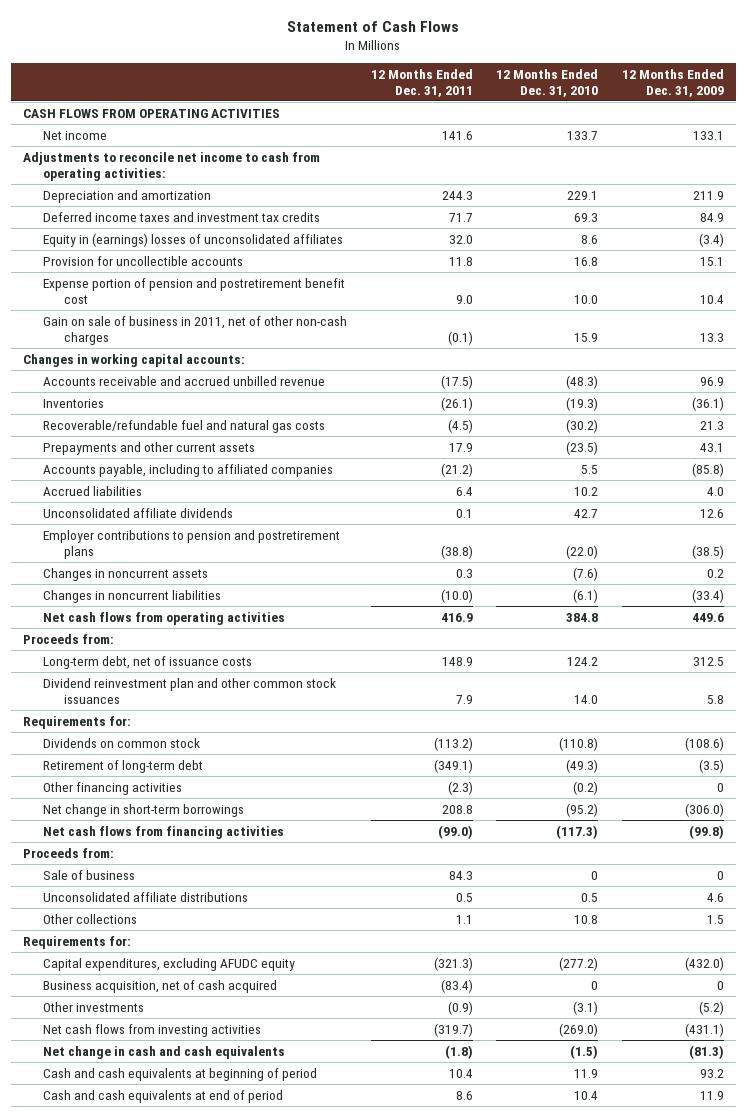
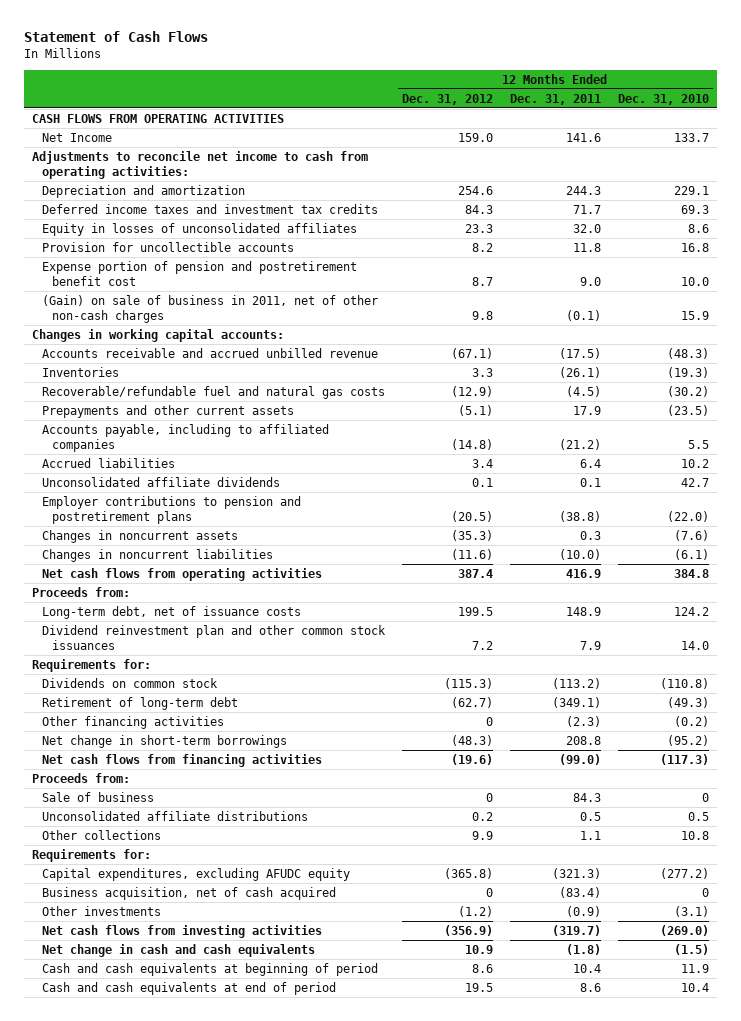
[621,68,724,97] 12 Months Ended Dec. 31, 2009 -> none
none -> [402,93,494,105] Dec. 31, 2012
[43,130,108,140] Net income -> [42,132,113,142] Net Income
[43,232,344,247] Equity in (earnings) losses of unconsolidated affiliates -> [42,222,358,236] Equity in losses of unconsolidated affiliates
[43,315,348,345] Gain on sale of business in 2011, net of other non-cash charges -> [42,294,379,323] (Gain) on sale of business in 2011, net of other non-cash charges

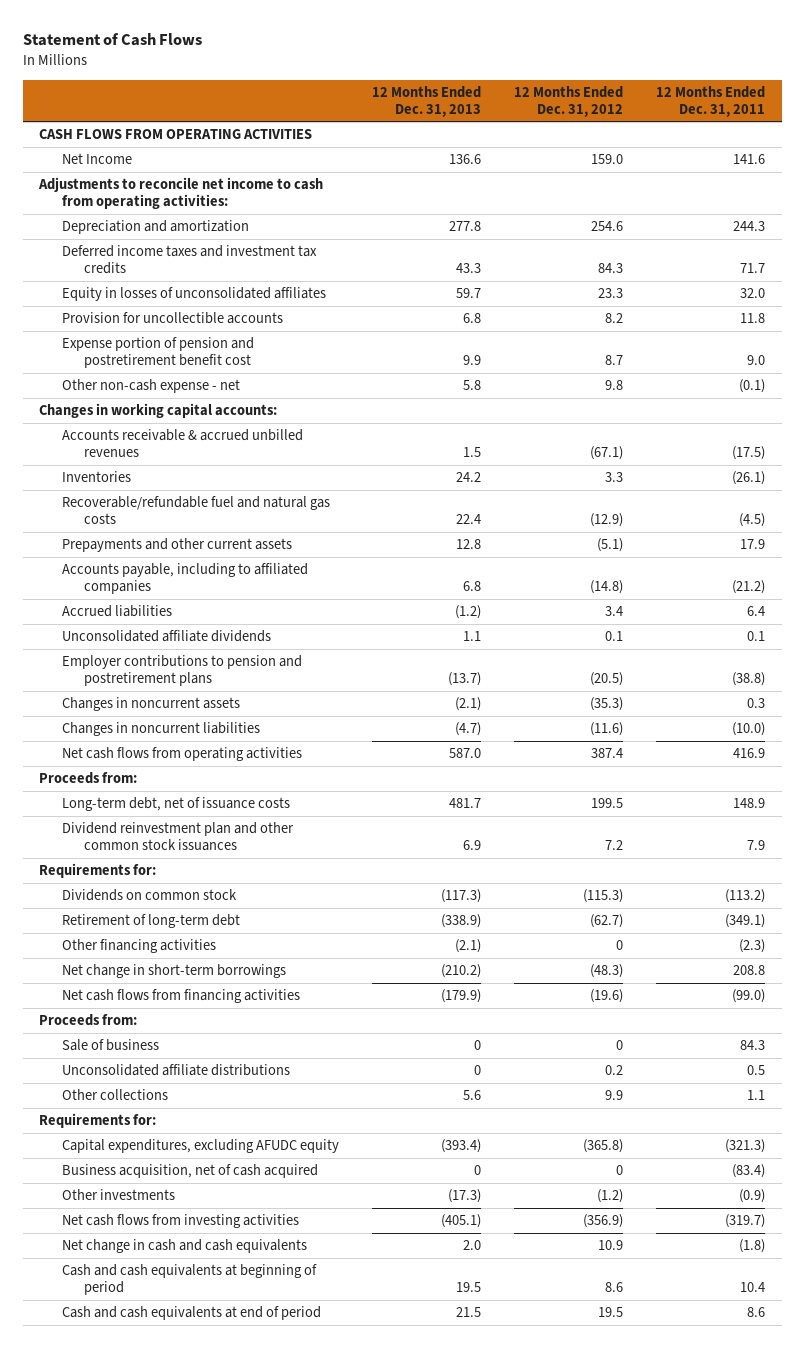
[617,93,709,105] Dec. 31, 2010 -> none
none -> [371,85,481,117] 12 Months Ended Dec. 31, 2013
[42,294,379,323] (Gain) on sale of business in 2011, net of other non-cash charges -> [61,379,240,394] Other non-cash expense - net
[42,347,379,358] Accounts receivable and accrued unbilled revenue -> [61,429,303,458] Accounts receivable & accrued unbilled revenues

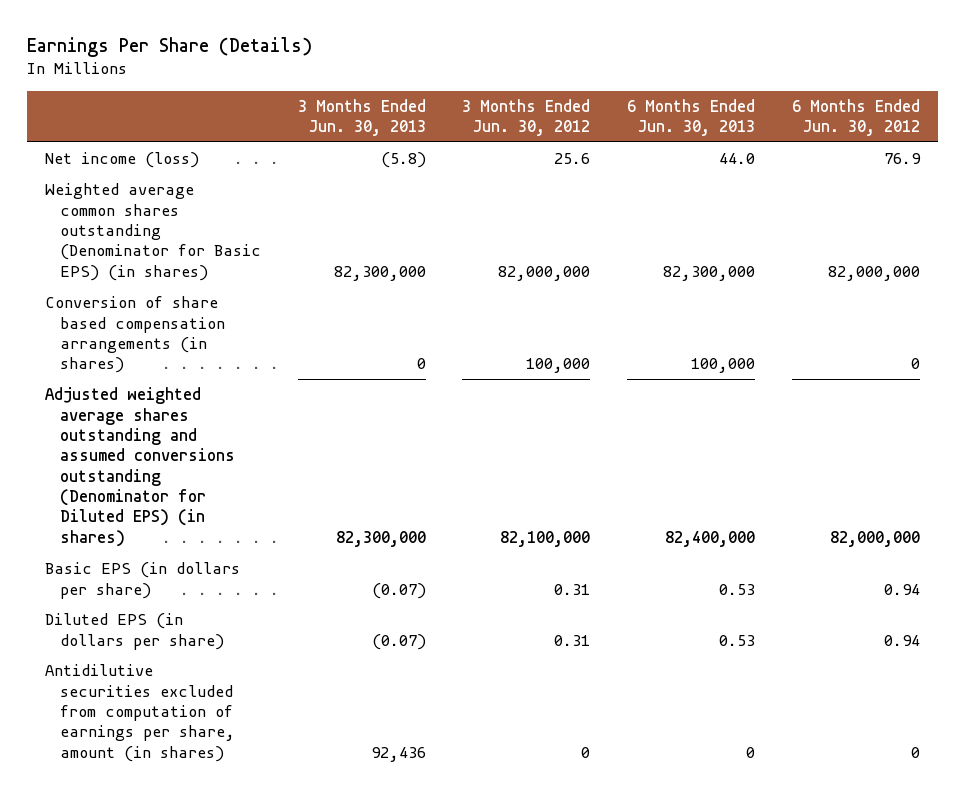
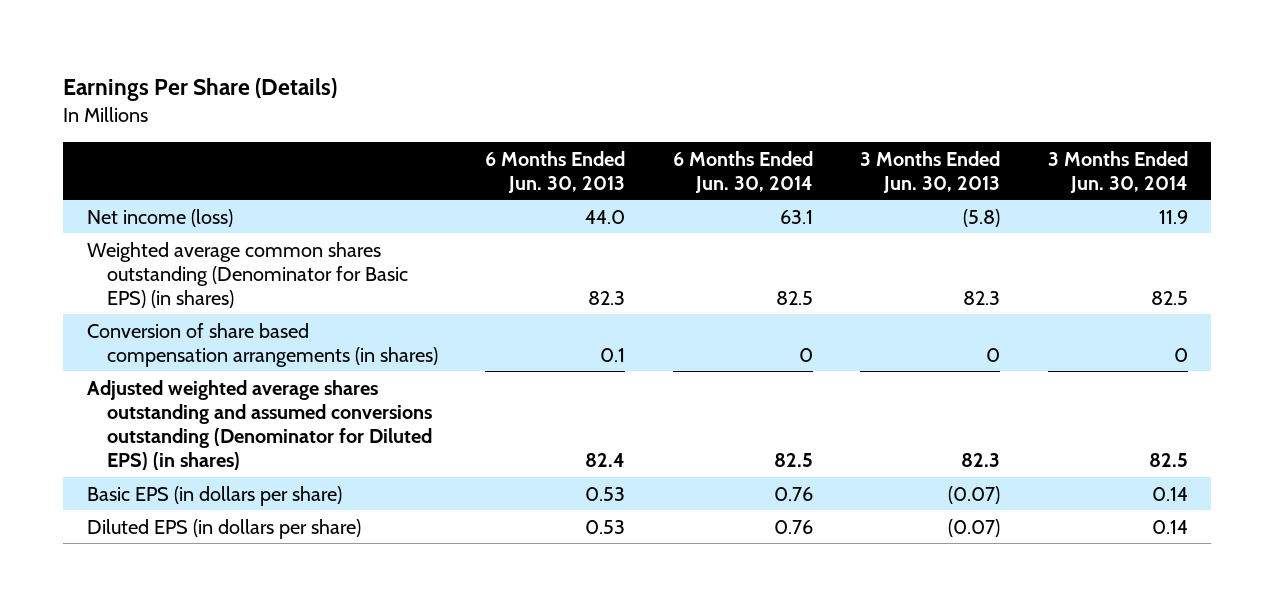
[462,98,591,137] 3 Months Ended Jun. 30, 2012 -> none
[791,98,920,137] 6 Months Ended Jun. 30, 2012 -> none
none -> [672,150,813,193] 6 Months Ended Jun. 30, 2014
none -> [1047,150,1188,193] 3 Months Ended Jun. 30, 2014
[333,265,426,281] 82,300,000 -> [963,290,1001,305] 82.3
[663,265,756,281] 82,300,000 -> [588,290,626,305] 82.3
[691,358,756,374] 100,000 -> [600,347,626,362] 0.1
[335,530,426,547] 82,300,000 -> [961,453,1001,468] 82.3
[665,530,756,547] 82,400,000 -> [585,453,626,468] 82.4
[45,664,235,762] Antidilutive securities excluded from computation of earnings per share, amount (in shares) -> none

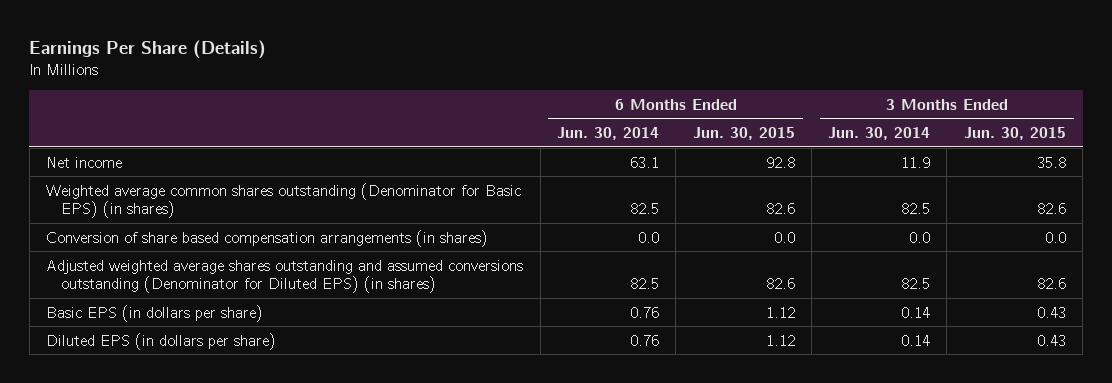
[485,150,626,193] 6 Months Ended Jun. 30, 2013 -> none
[860,150,1001,193] 3 Months Ended Jun. 30, 2013 -> none
none -> [692,127,795,141] Jun. 30, 2015
none -> [963,127,1066,141] Jun. 30, 2015
[87,208,234,227] Net income (loss) -> [46,156,123,168] Net income
[798,347,813,362] 0 -> [637,231,659,243] 0.0
[1173,347,1188,362] 0 -> [909,231,931,243] 0.0

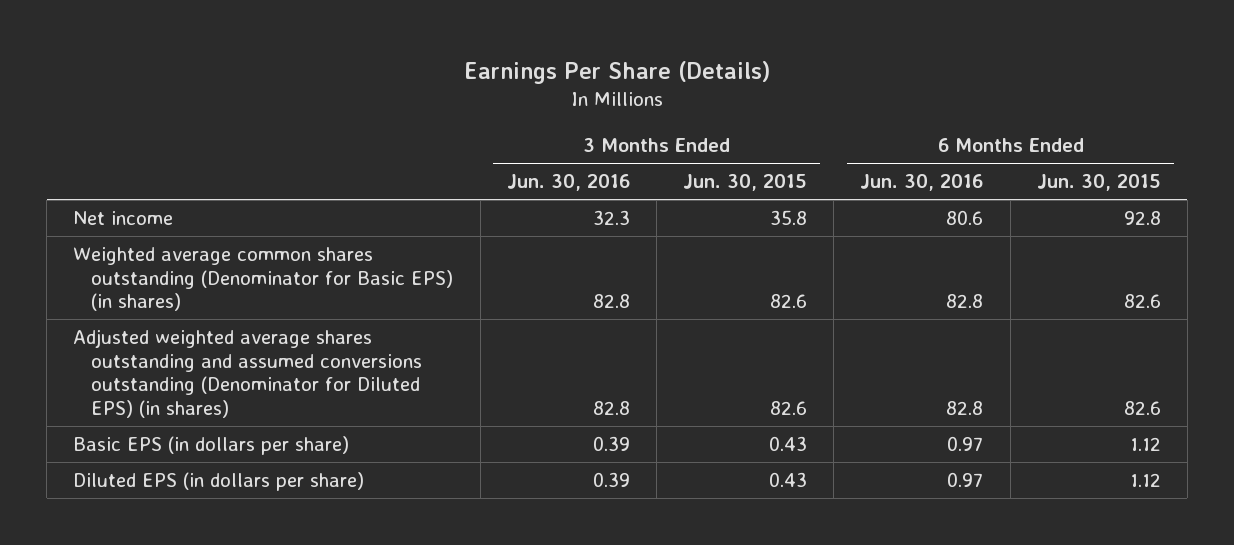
[556,127,659,141] Jun. 30, 2014 -> none
[828,127,931,141] Jun. 30, 2014 -> none
none -> [506,174,630,192] Jun. 30, 2016
none -> [860,174,984,192] Jun. 30, 2016
[46,229,489,247] Conversion of share based compensation arrangements (in shares) -> none

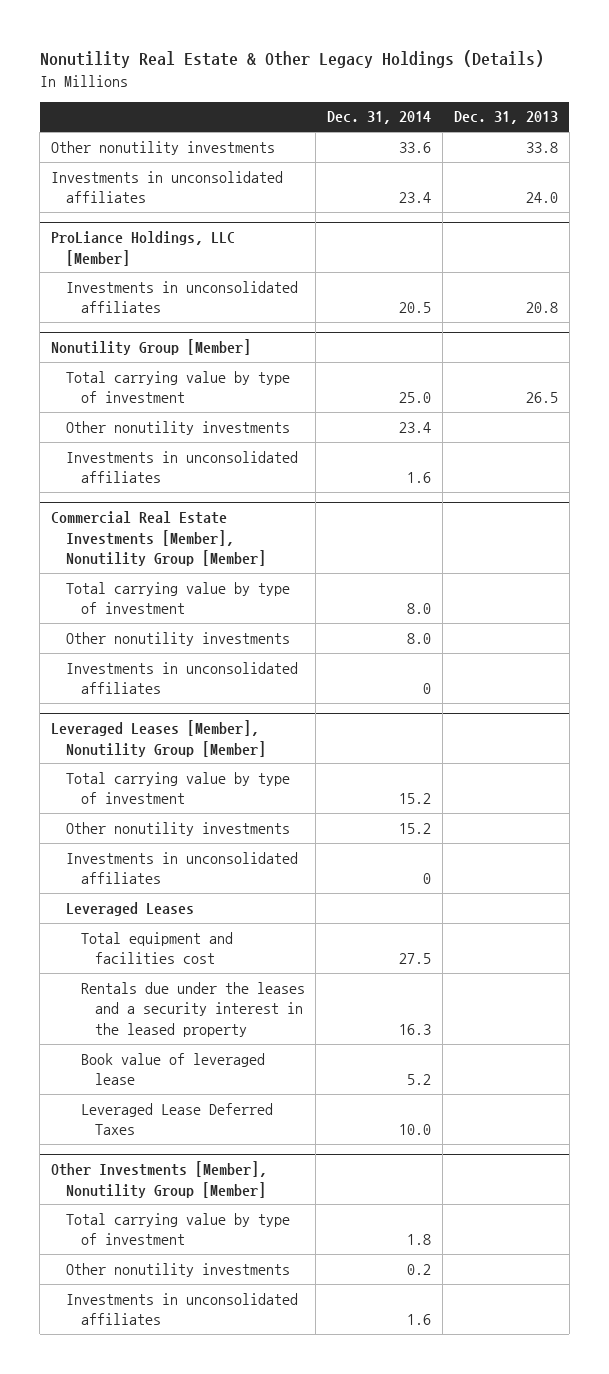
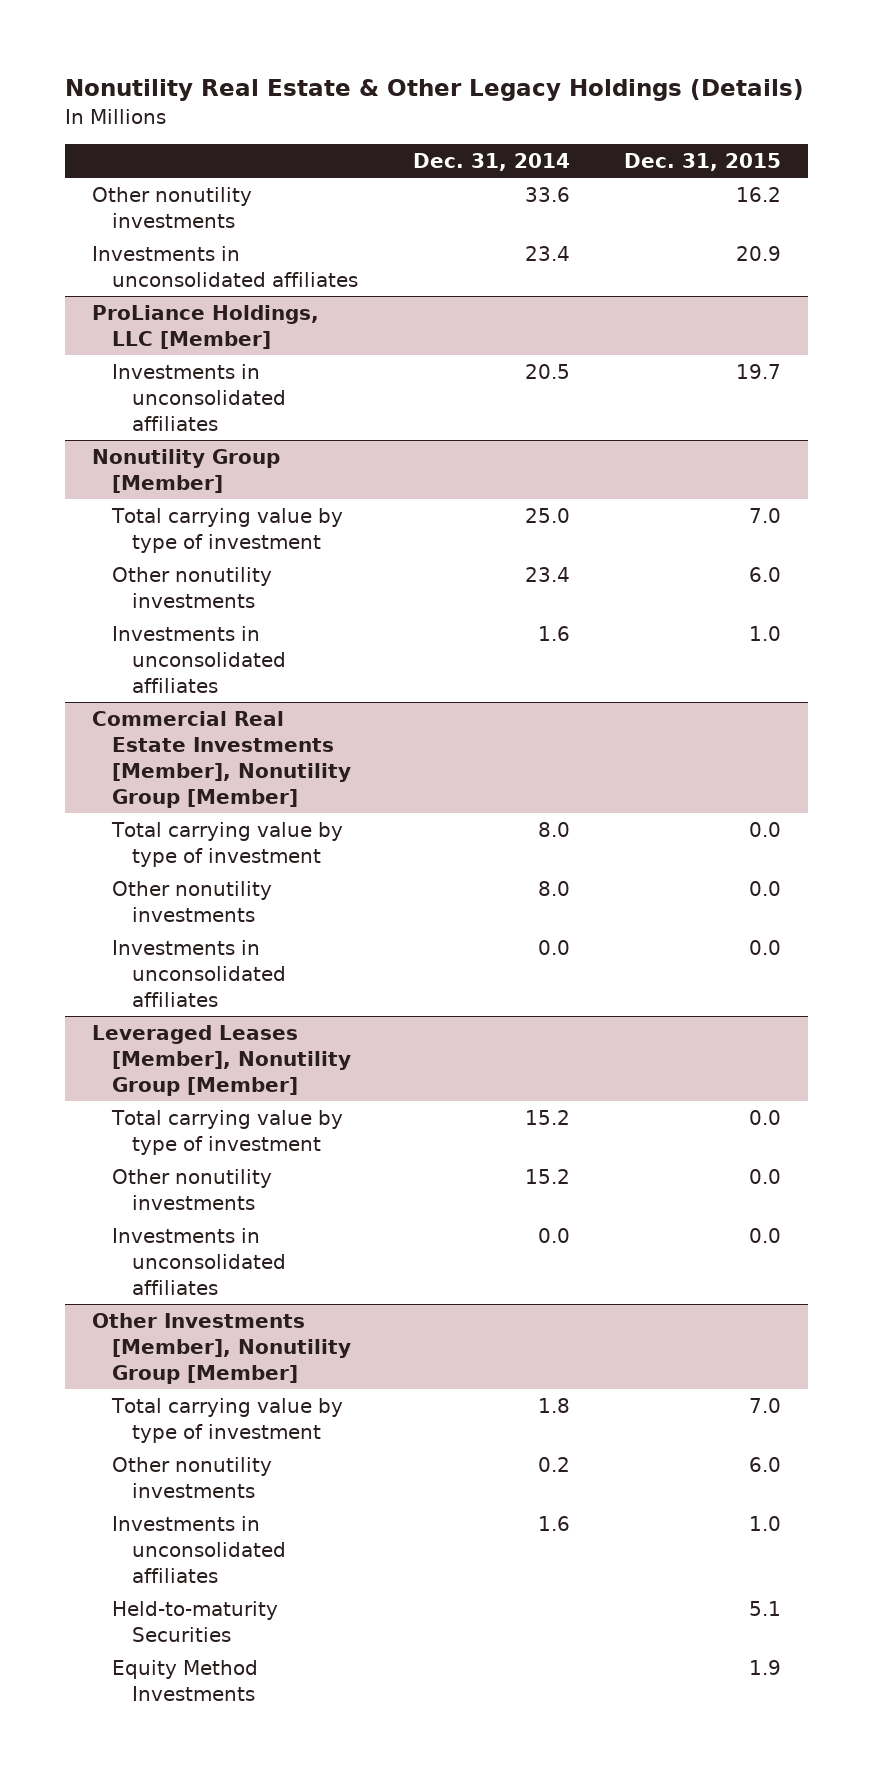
[454,111,559,125] Dec. 31, 2013 -> none
none -> [624,152,782,171] Dec. 31, 2015
[423,683,432,695] 0 -> [537,940,570,956] 0.0
[65,901,194,916] Leveraged Leases -> none
[80,931,233,965] Total equipment and facilities cost -> none
[80,981,305,1037] Rentals due under the leases and a security interest in the leased property -> none
[80,1052,265,1086] Book value of leveraged lease -> none
[80,1102,273,1136] Leveraged Lease Deferred Taxes -> none
[423,873,432,885] 0 -> [537,1228,570,1244] 0.0
none -> [112,1601,279,1643] Held-to-maturity Securities
none -> [112,1660,259,1702] Equity Method Investments

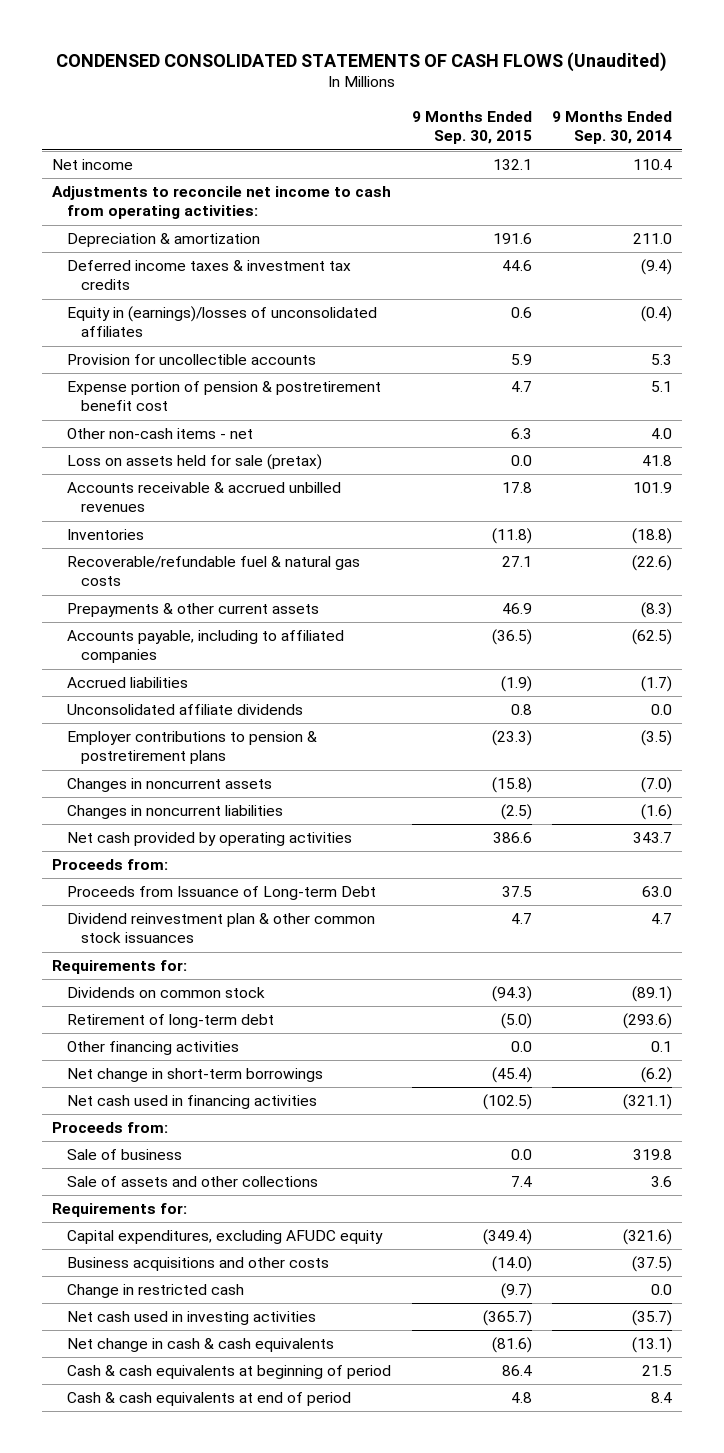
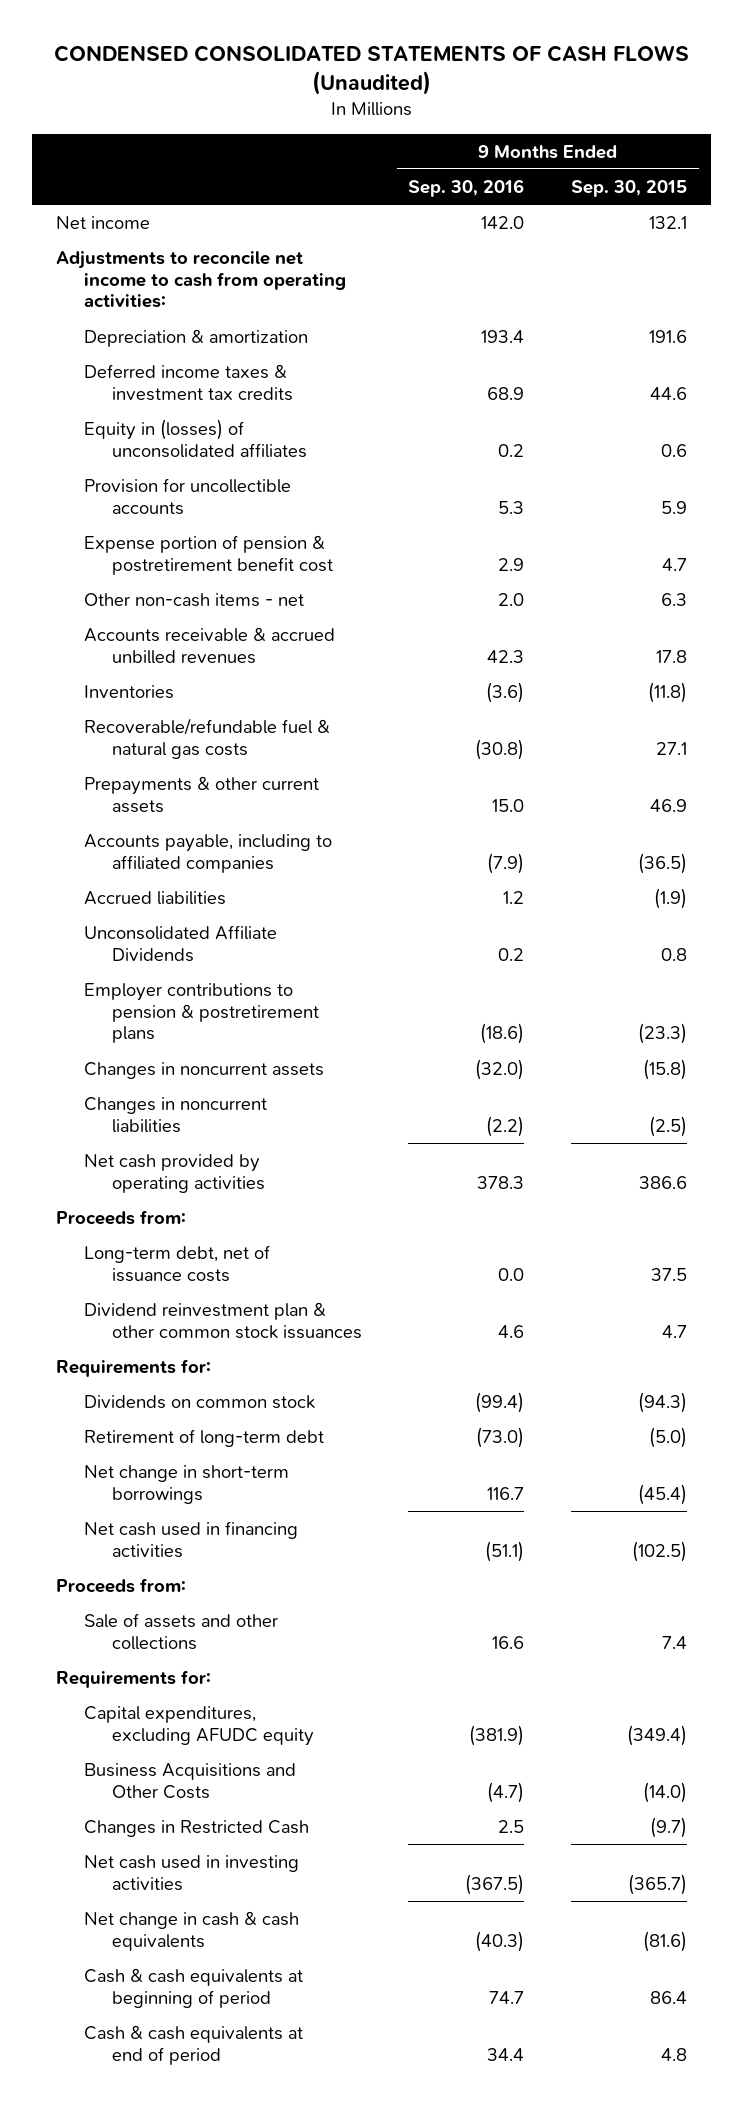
[551,111,672,145] 9 Months Ended Sep. 30, 2014 -> none
none -> [408,178,525,197] Sep. 30, 2016
[66,306,377,338] Equity in (earnings)/losses of unconsolidated affiliates -> [83,418,307,458] Equity in (losses) of unconsolidated affiliates
[66,454,322,471] Loss on assets held for sale (pretax) -> none
[66,704,303,716] Unconsolidated affiliate dividends -> [83,924,277,962] Unconsolidated Affiliate Dividends
[66,886,376,901] Proceeds from Issuance of Long-term Debt -> [83,1244,270,1282] Long-term debt, net of issuance costs
[66,1041,239,1056] Other financing activities -> none
[66,1149,182,1161] Sale of business -> none
[66,1257,329,1272] Business acquisitions and other costs -> [83,1762,296,1799] Business Acquisitions and Other Costs
[66,1284,244,1299] Change in restricted cash -> [83,1819,309,1837] Changes in Restricted Cash

